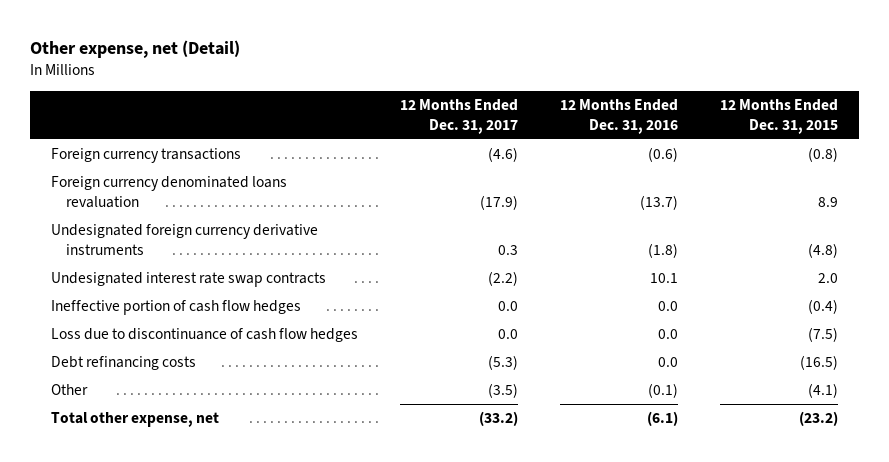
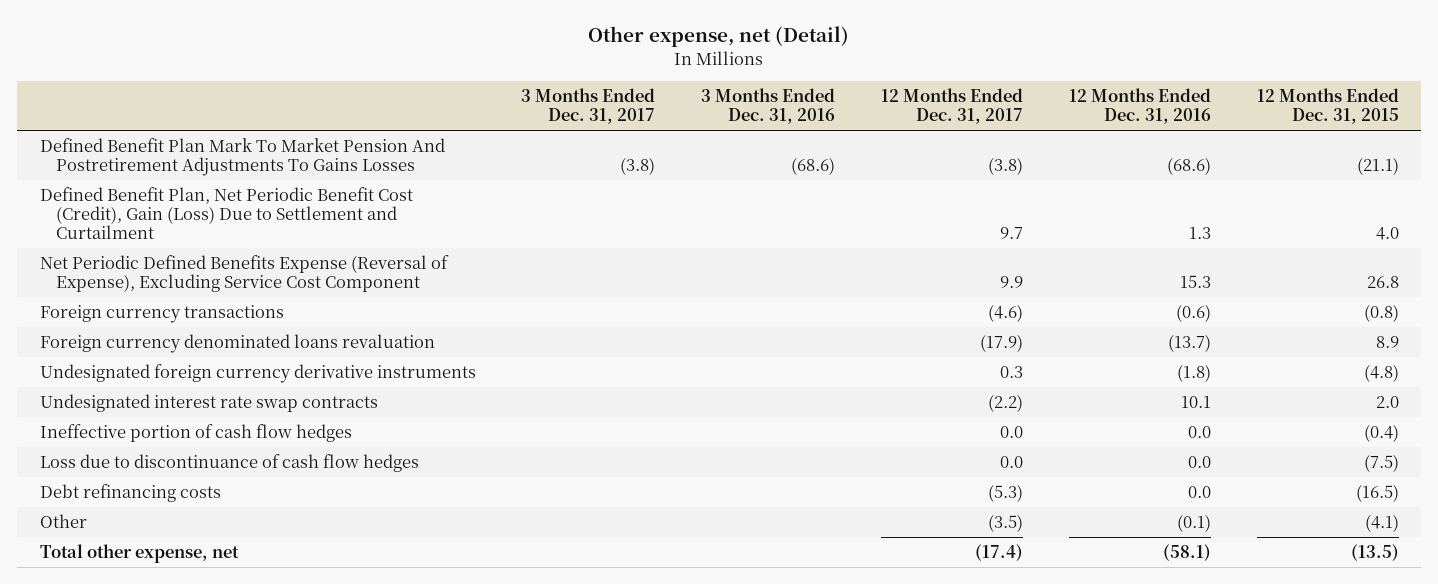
none -> [521,88,656,125] 3 Months Ended Dec. 31, 2017
none -> [701,88,836,125] 3 Months Ended Dec. 31, 2016
none -> [39,137,445,177] Defined Benefit Plan Mark To Market Pension And Postretirement Adjustments To Gains Losses
none -> [39,186,413,240] Defined Benefit Plan, Net Periodic Benefit Cost (Credit), Gain (Loss) Due to Settlement and Curtailment
none -> [39,254,449,293] Net Periodic Defined Benefits Expense (Reversal of Expense), Excluding Service Cost Component
[479,410,519,426] (33.2) -> [974,543,1023,561] (17.4)
[647,410,679,426] (6.1) -> [1162,543,1211,561] (58.1)
[799,410,839,426] (23.2) -> [1350,543,1399,561] (13.5)

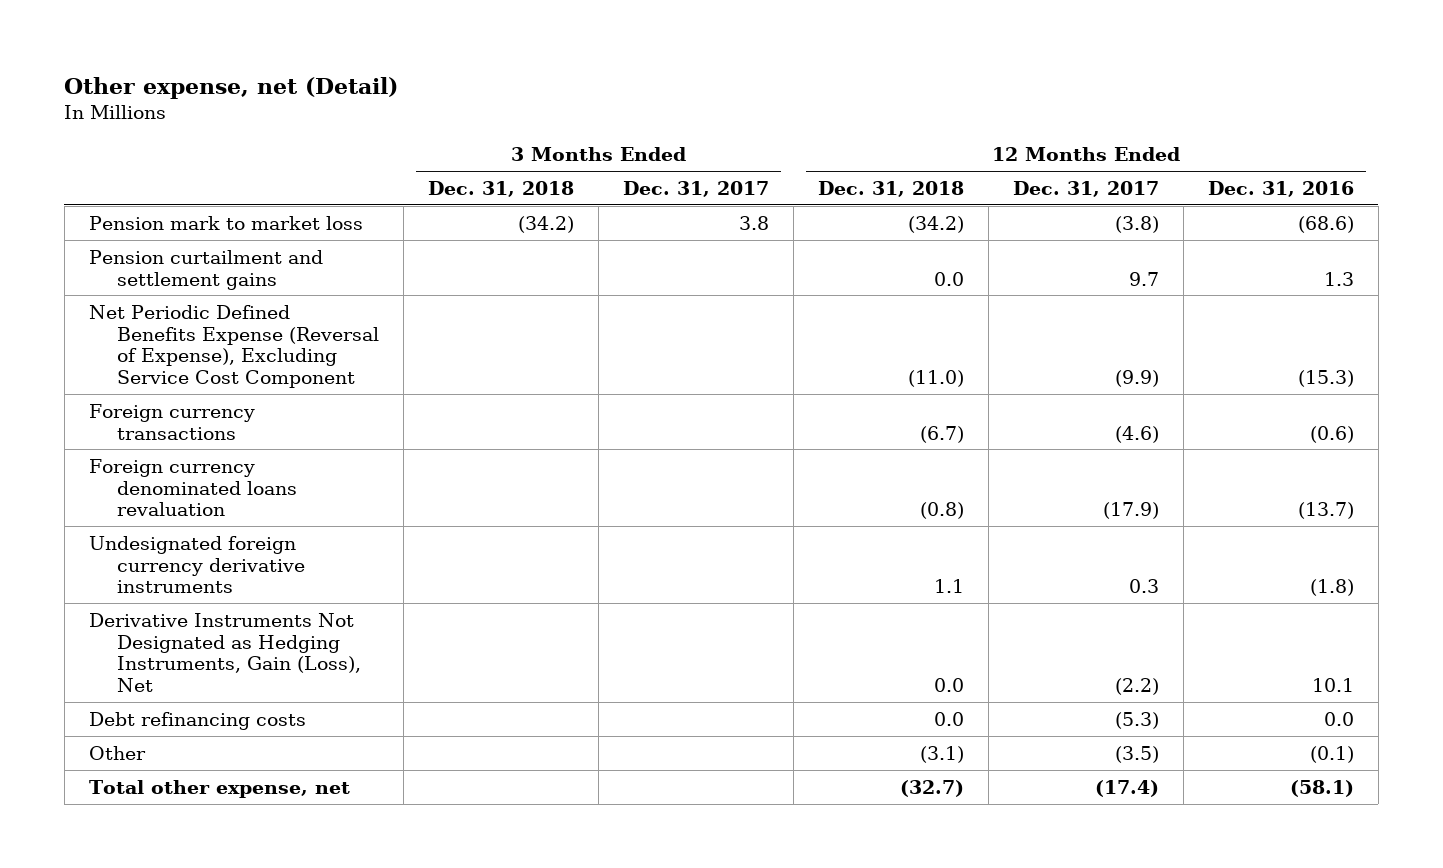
[701,88,836,125] 3 Months Ended Dec. 31, 2016 -> none
[1256,88,1399,125] 12 Months Ended Dec. 31, 2015 -> none
none -> [428,180,575,197] Dec. 31, 2018
none -> [818,180,965,197] Dec. 31, 2018
[39,137,445,177] Defined Benefit Plan Mark To Market Pension And Postretirement Adjustments To Gains Losses -> [88,215,363,230] Pension mark to market loss
[620,157,656,176] (3.8) -> [739,215,770,230] 3.8
[39,186,413,240] Defined Benefit Plan, Net Periodic Benefit Cost (Credit), Gain (Loss) Due to Settlement and Curtailment -> [88,249,323,290] Pension curtailment and settlement gains
[999,276,1023,289] 9.9 -> [1115,370,1160,388] (9.9)
[1179,275,1211,289] 15.3 -> [1297,370,1354,388] (15.3)
[39,423,352,442] Ineffective portion of cash flow hedges -> none
[39,453,419,472] Loss due to discontinuance of cash flow hedges -> none
[39,393,378,412] Undesignated interest rate swap contracts -> [88,612,362,693] Derivative Instruments Not Designated as Hedging Instruments, Gain (Loss), Net

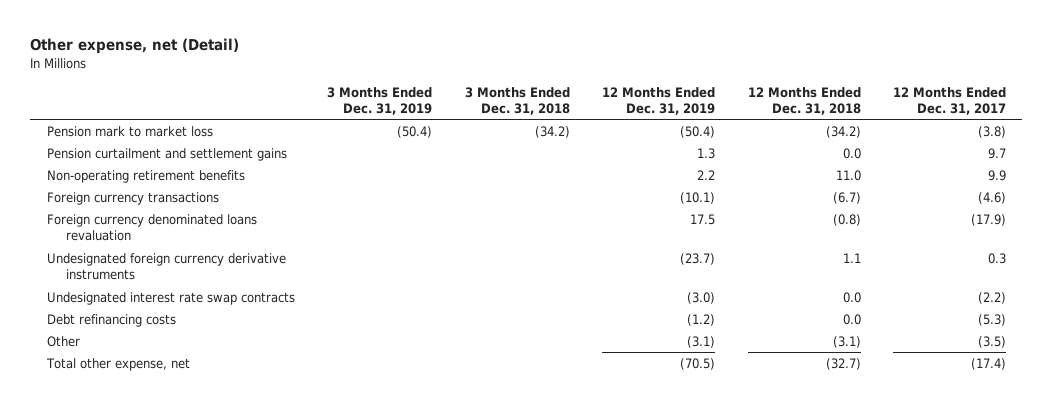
[623,180,770,197] Dec. 31, 2017 -> none
[1207,180,1354,197] Dec. 31, 2016 -> none
none -> [327,86,433,116] 3 Months Ended Dec. 31, 2019
none -> [602,86,716,116] 12 Months Ended Dec. 31, 2019
[88,304,380,389] Net Periodic Defined Benefits Expense (Reversal of Expense), Excluding Service Cost Component -> none
none -> [46,169,245,183] Non-operating retirement benefits
[88,612,362,693] Derivative Instruments Not Designated as Hedging Instruments, Gain (Loss), Net -> [46,291,295,305] Undesignated interest rate swap contracts

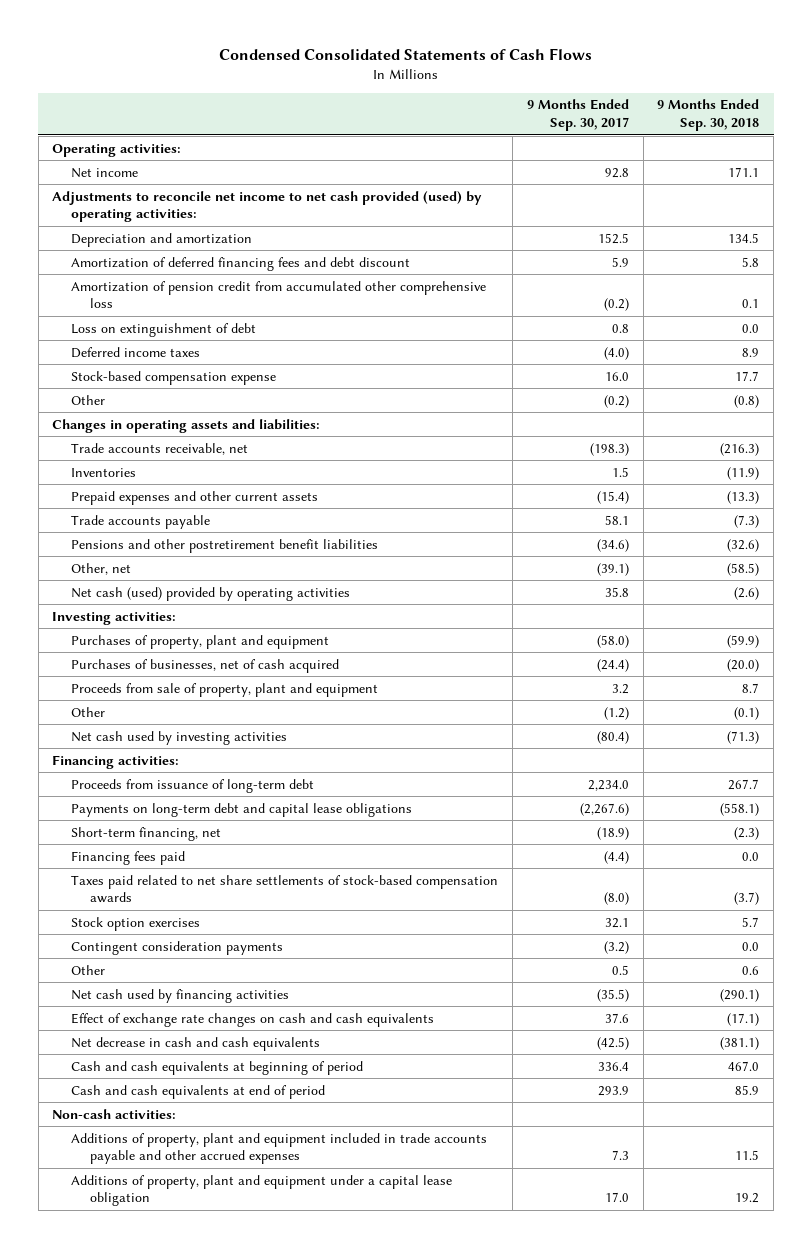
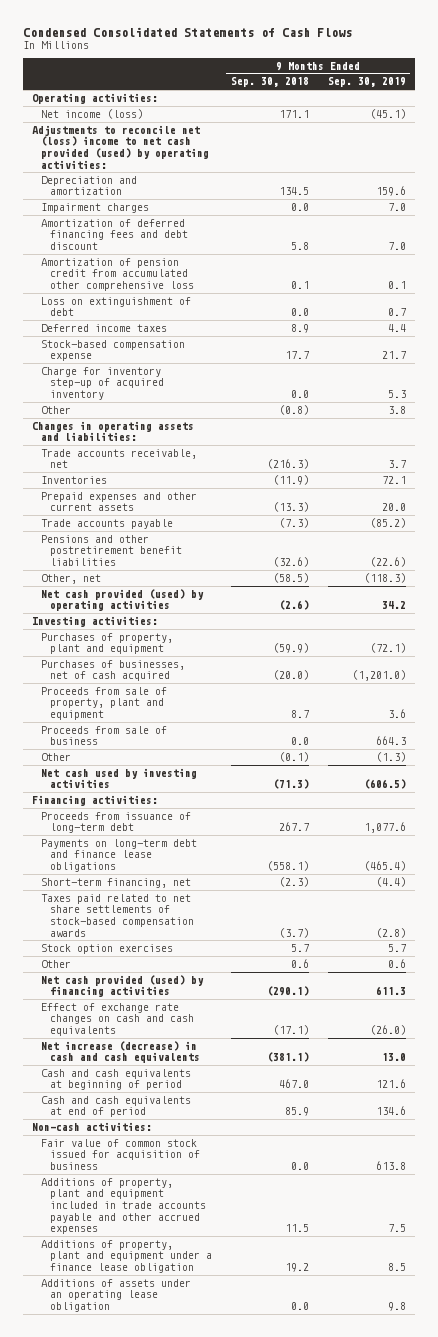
[526,99,629,132] 9 Months Ended Sep. 30, 2017 -> none
none -> [327,77,406,88] Sep. 30, 2019
[71,167,139,178] Net income -> [41,108,144,119] Net income (loss)
[52,190,483,223] Adjustments to reconcile net income to net cash provided (used) by operating activities: -> [32,124,210,169] Adjustments to reconcile net (loss) income to net cash provided (used) by operating activities:
none -> [41,202,150,213] Impairment charges
none -> [41,366,165,400] Charge for inventory step-up of acquired inventory
[71,586,351,601] Net cash (used) provided by operating activities -> [41,588,205,612] Net cash provided (used) by operating activities
none -> [41,725,168,746] Proceeds from sale of business
[71,802,413,817] Payments on long-term debt and capital lease obligations -> [41,838,198,872] Payments on long-term debt and finance lease obligations
[71,850,186,865] Financing fees paid -> none
[71,940,284,955] Contingent consideration payments -> none
[71,988,290,1003] Net cash used by financing activities -> [41,974,205,998] Net cash provided (used) by financing activities
[71,1036,321,1051] Net decrease in cash and cash equivalents -> [41,1040,201,1064] Net increase (decrease) in cash and cash equivalents
none -> [41,1138,201,1170] Fair value of common stock issued for acquisition of business
[71,1174,453,1207] Additions of property, plant and equipment under a capital lease obligation -> [41,1239,213,1273] Additions of property, plant and equipment under a finance lease obligation
none -> [41,1278,192,1312] Additions of assets under an operating lease obligation

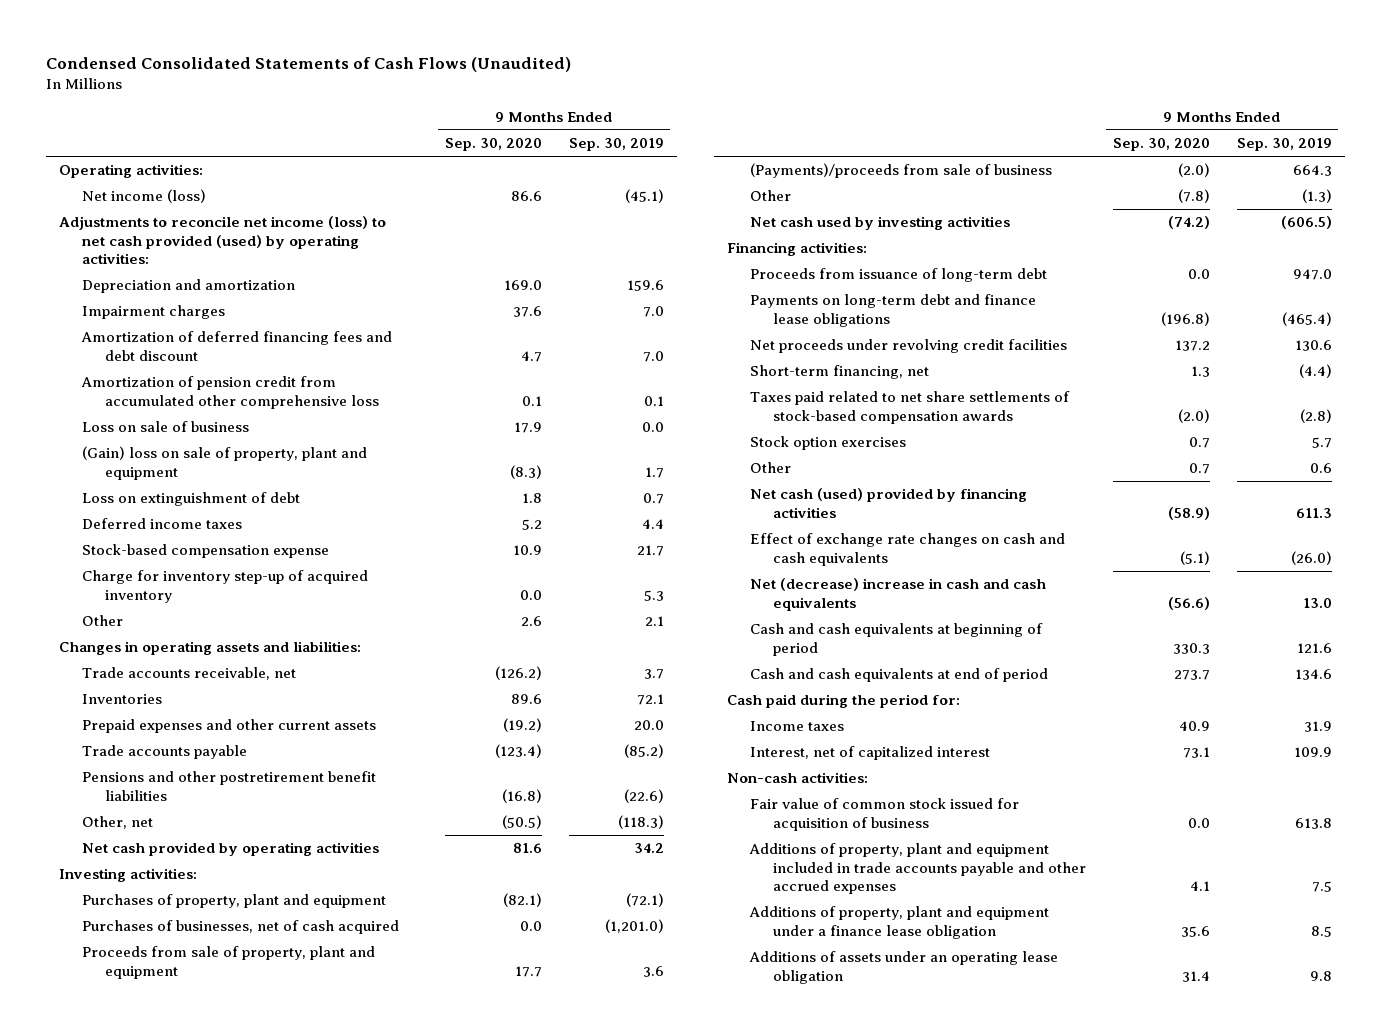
[22,26,352,37] Condensed Consolidated Statements of Cash Flows -> [45,56,571,72] Condensed Consolidated Statements of Cash Flows (Unaudited)
[230,77,309,88] Sep. 30, 2018 -> none
none -> [444,138,542,152] Sep. 30, 2020
[32,124,210,169] Adjustments to reconcile net (loss) income to net cash provided (used) by operating activities: -> [59,216,387,265] Adjustments to reconcile net income (loss) to net cash provided (used) by operating activities:
none -> [82,421,250,433] Loss on sale of business
none -> [82,446,368,480] (Gain) loss on sale of property, plant and equipment
[387,405,406,414] 3.8 -> [644,616,664,627] 2.1
[41,588,205,612] Net cash provided (used) by operating activities -> [82,842,380,857] Net cash provided by operating activities
[41,725,168,746] Proceeds from sale of business -> [750,163,1053,179] (Payments)/proceeds from sale of business
[363,822,406,834] 1,077.6 -> [1292,269,1332,281] 947.0
none -> [750,339,1068,354] Net proceeds under revolving credit facilities
[41,974,205,998] Net cash provided (used) by financing activities -> [750,488,1028,518] Net cash (used) provided by financing activities
[41,1040,201,1064] Net increase (decrease) in cash and cash equivalents -> [750,578,1047,611] Net (decrease) increase in cash and cash equivalents
none -> [727,694,961,709] Cash paid during the period for:
none -> [750,721,845,732] Income taxes
none -> [750,746,991,761] Interest, net of capitalized interest

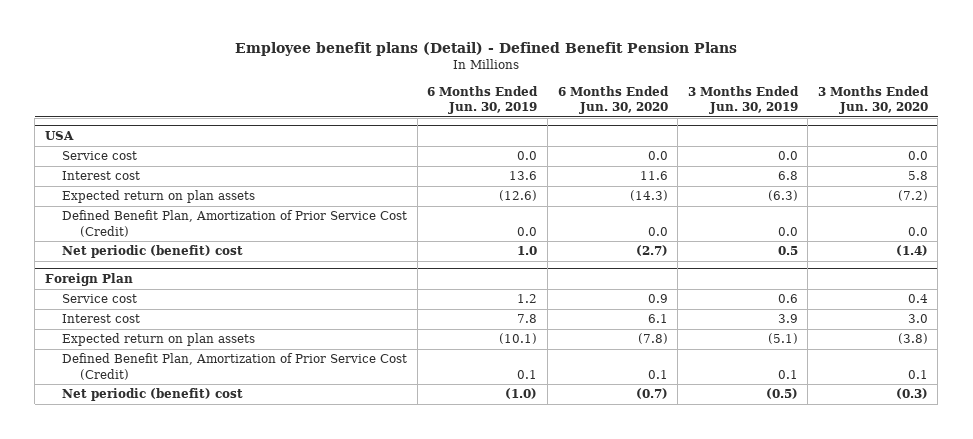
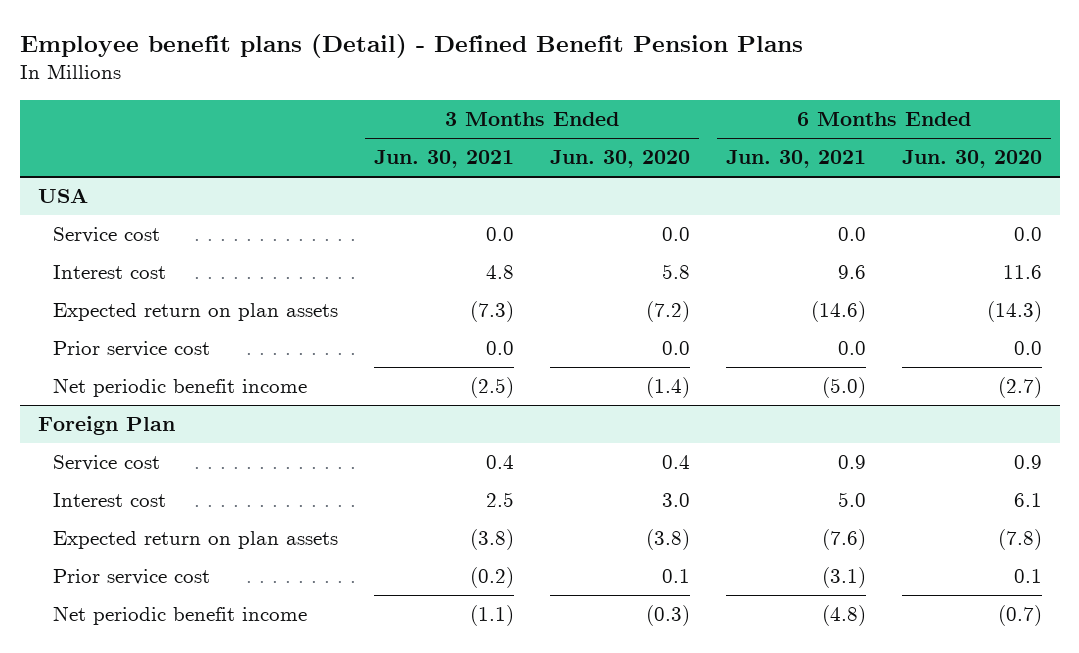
[427,85,539,115] 6 Months Ended Jun. 30, 2019 -> none
[687,85,799,115] 3 Months Ended Jun. 30, 2019 -> none
none -> [373,150,514,169] Jun. 30, 2021
none -> [725,150,866,169] Jun. 30, 2021
[62,210,408,237] Defined Benefit Plan, Amortization of Prior Service Cost (Credit) -> [53,341,211,358] Prior service cost
[62,245,244,259] Net periodic (benefit) cost -> [53,378,308,398] Net periodic benefit income
[62,353,408,380] Defined Benefit Plan, Amortization of Prior Service Cost (Credit) -> [53,569,211,586] Prior service cost
[62,388,244,402] Net periodic (benefit) cost -> [53,606,308,626] Net periodic benefit income

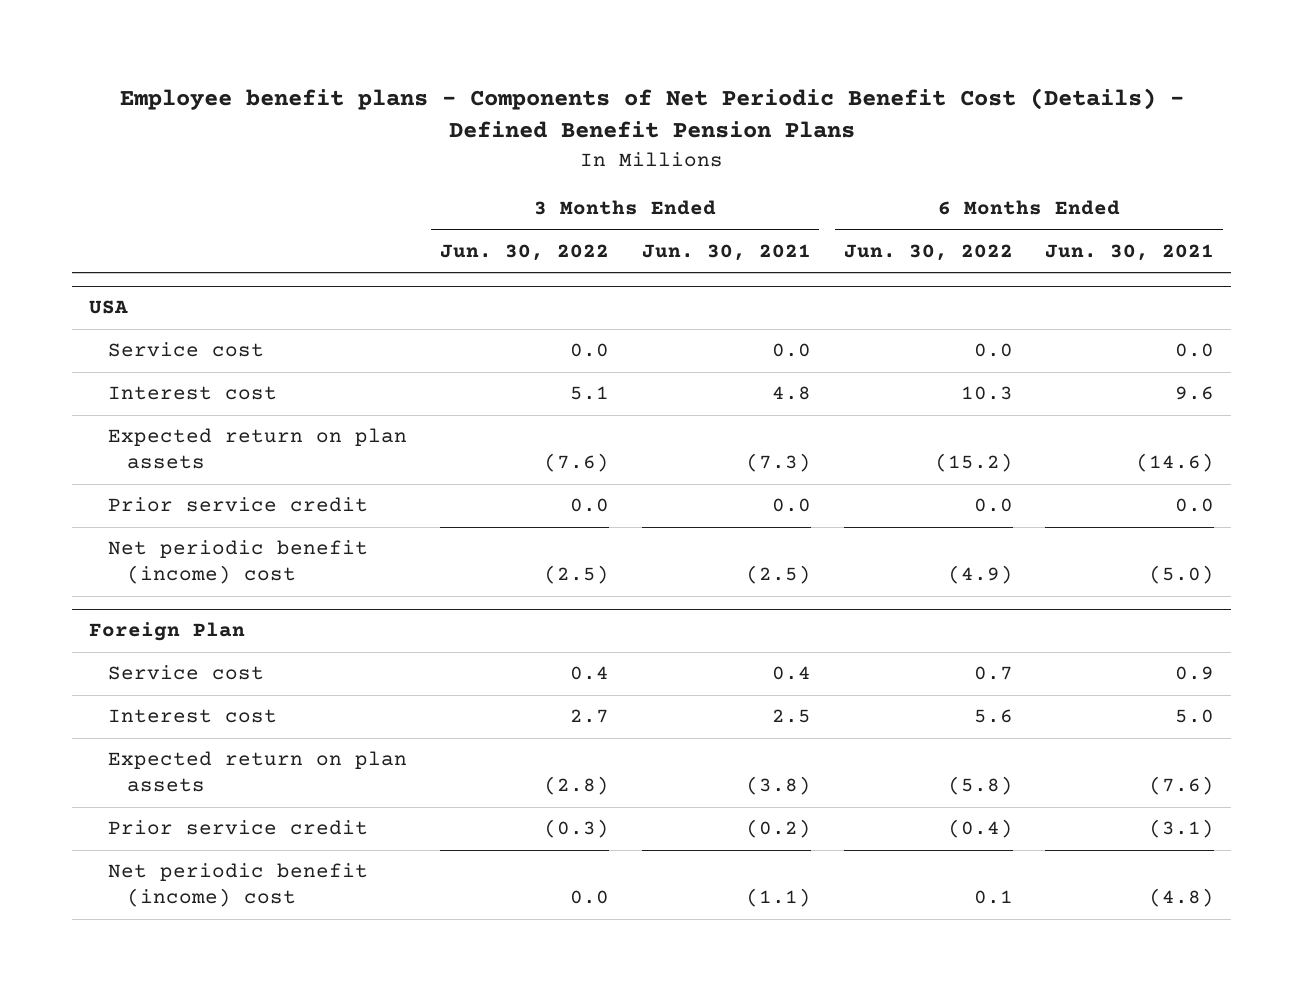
[19,33,803,58] Employee benefit plans (Detail) - Defined Benefit Pension Plans -> [119,87,1184,139] Employee benefit plans - Components of Net Periodic Benefit Cost (Details) - Defined Benefit Pension Plans
[549,150,690,169] Jun. 30, 2020 -> none
[901,150,1042,169] Jun. 30, 2020 -> none
none -> [439,243,609,261] Jun. 30, 2022
none -> [843,243,1013,261] Jun. 30, 2022
[53,341,211,358] Prior service cost -> [107,497,368,513] Prior service credit
[53,378,308,398] Net periodic benefit income -> [107,540,368,585] Net periodic benefit (income) cost
[53,569,211,586] Prior service cost -> [107,820,368,836] Prior service credit
[53,606,308,626] Net periodic benefit income -> [107,863,368,908] Net periodic benefit (income) cost

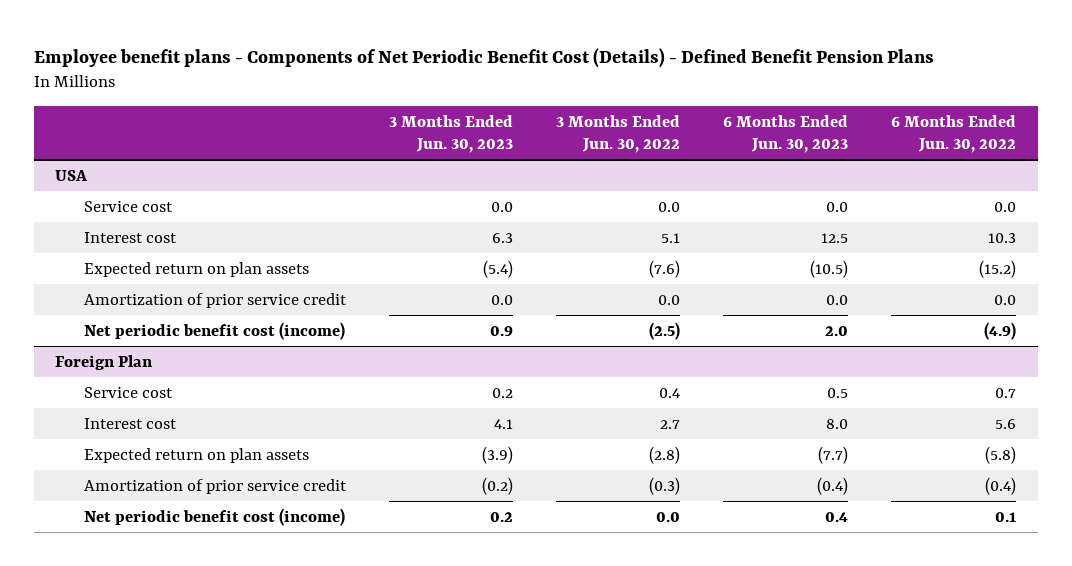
[641,243,811,261] Jun. 30, 2021 -> none
[1045,243,1215,261] Jun. 30, 2021 -> none
none -> [389,114,514,154] 3 Months Ended Jun. 30, 2023
none -> [723,114,849,154] 6 Months Ended Jun. 30, 2023
[107,497,368,513] Prior service credit -> [84,292,348,308] Amortization of prior service credit
[107,540,368,585] Net periodic benefit (income) cost -> [84,321,346,340] Net periodic benefit cost (income)
[107,820,368,836] Prior service credit -> [84,478,348,494] Amortization of prior service credit
[107,863,368,908] Net periodic benefit (income) cost -> [84,507,346,526] Net periodic benefit cost (income)

